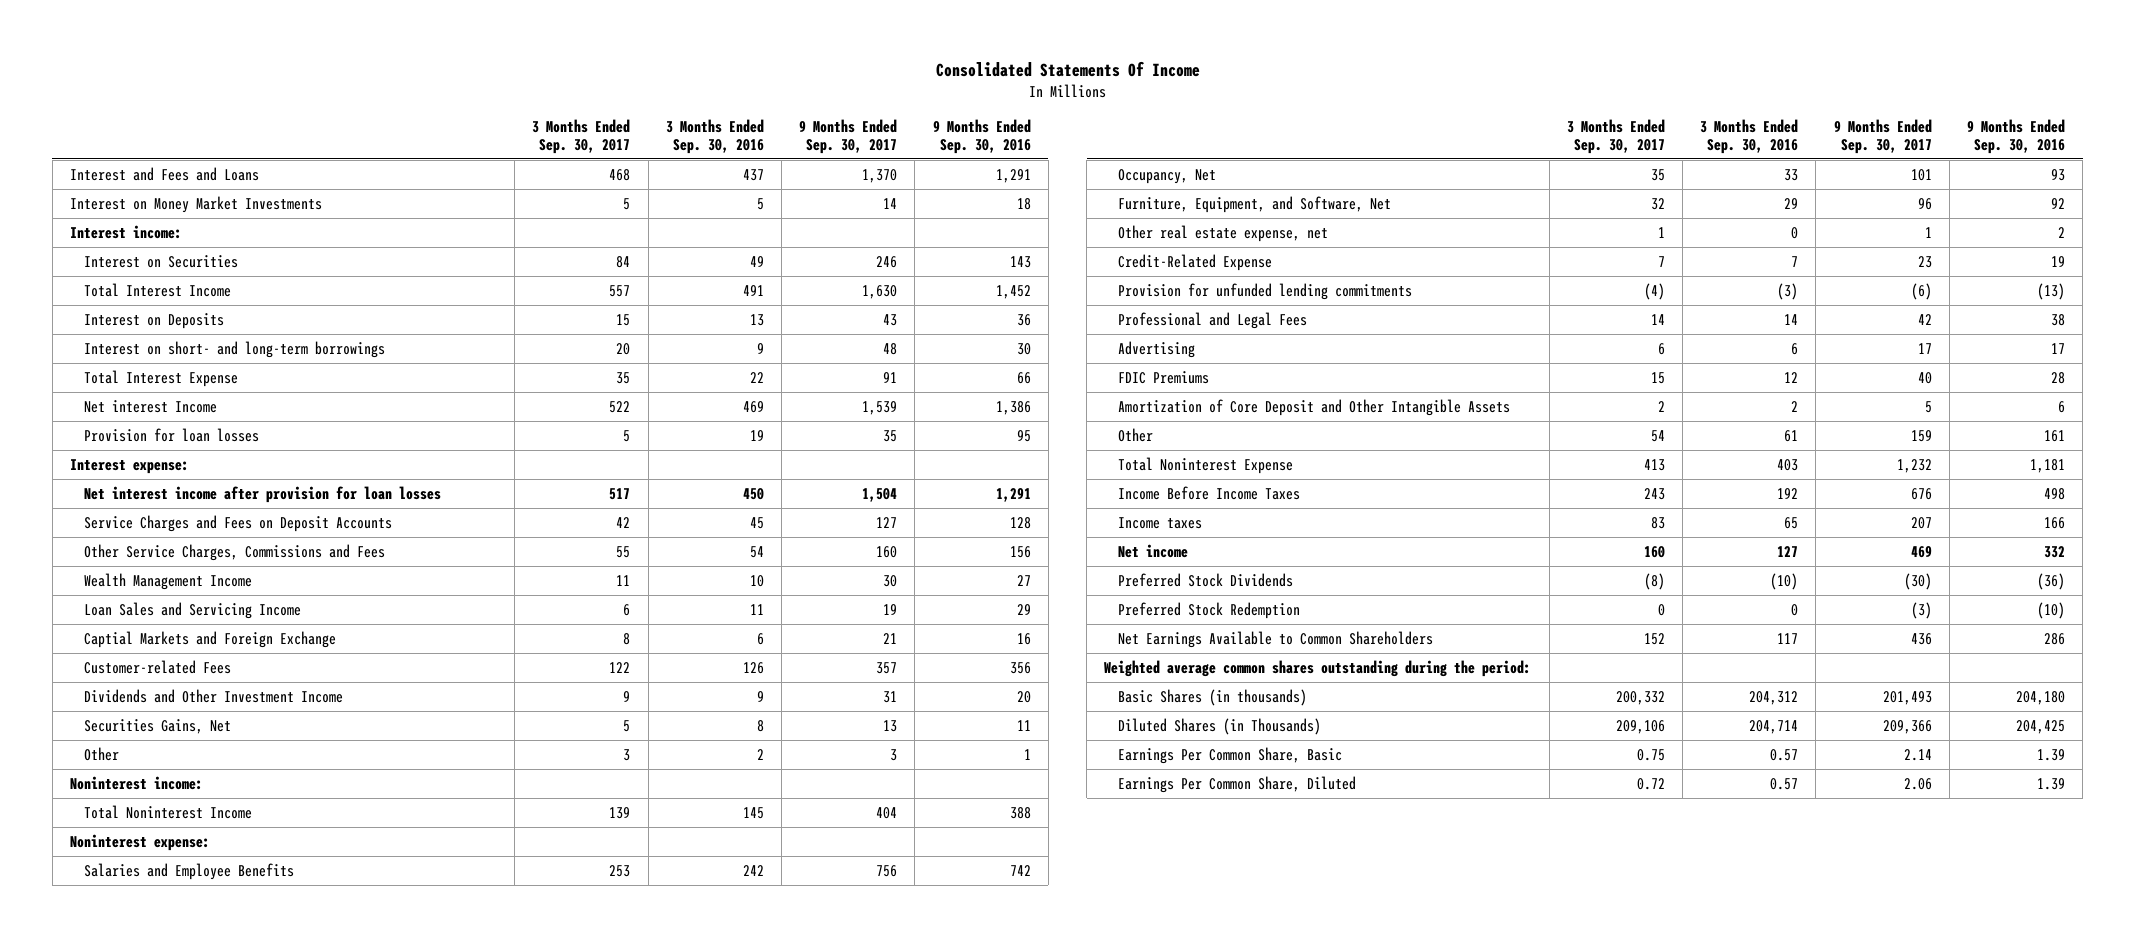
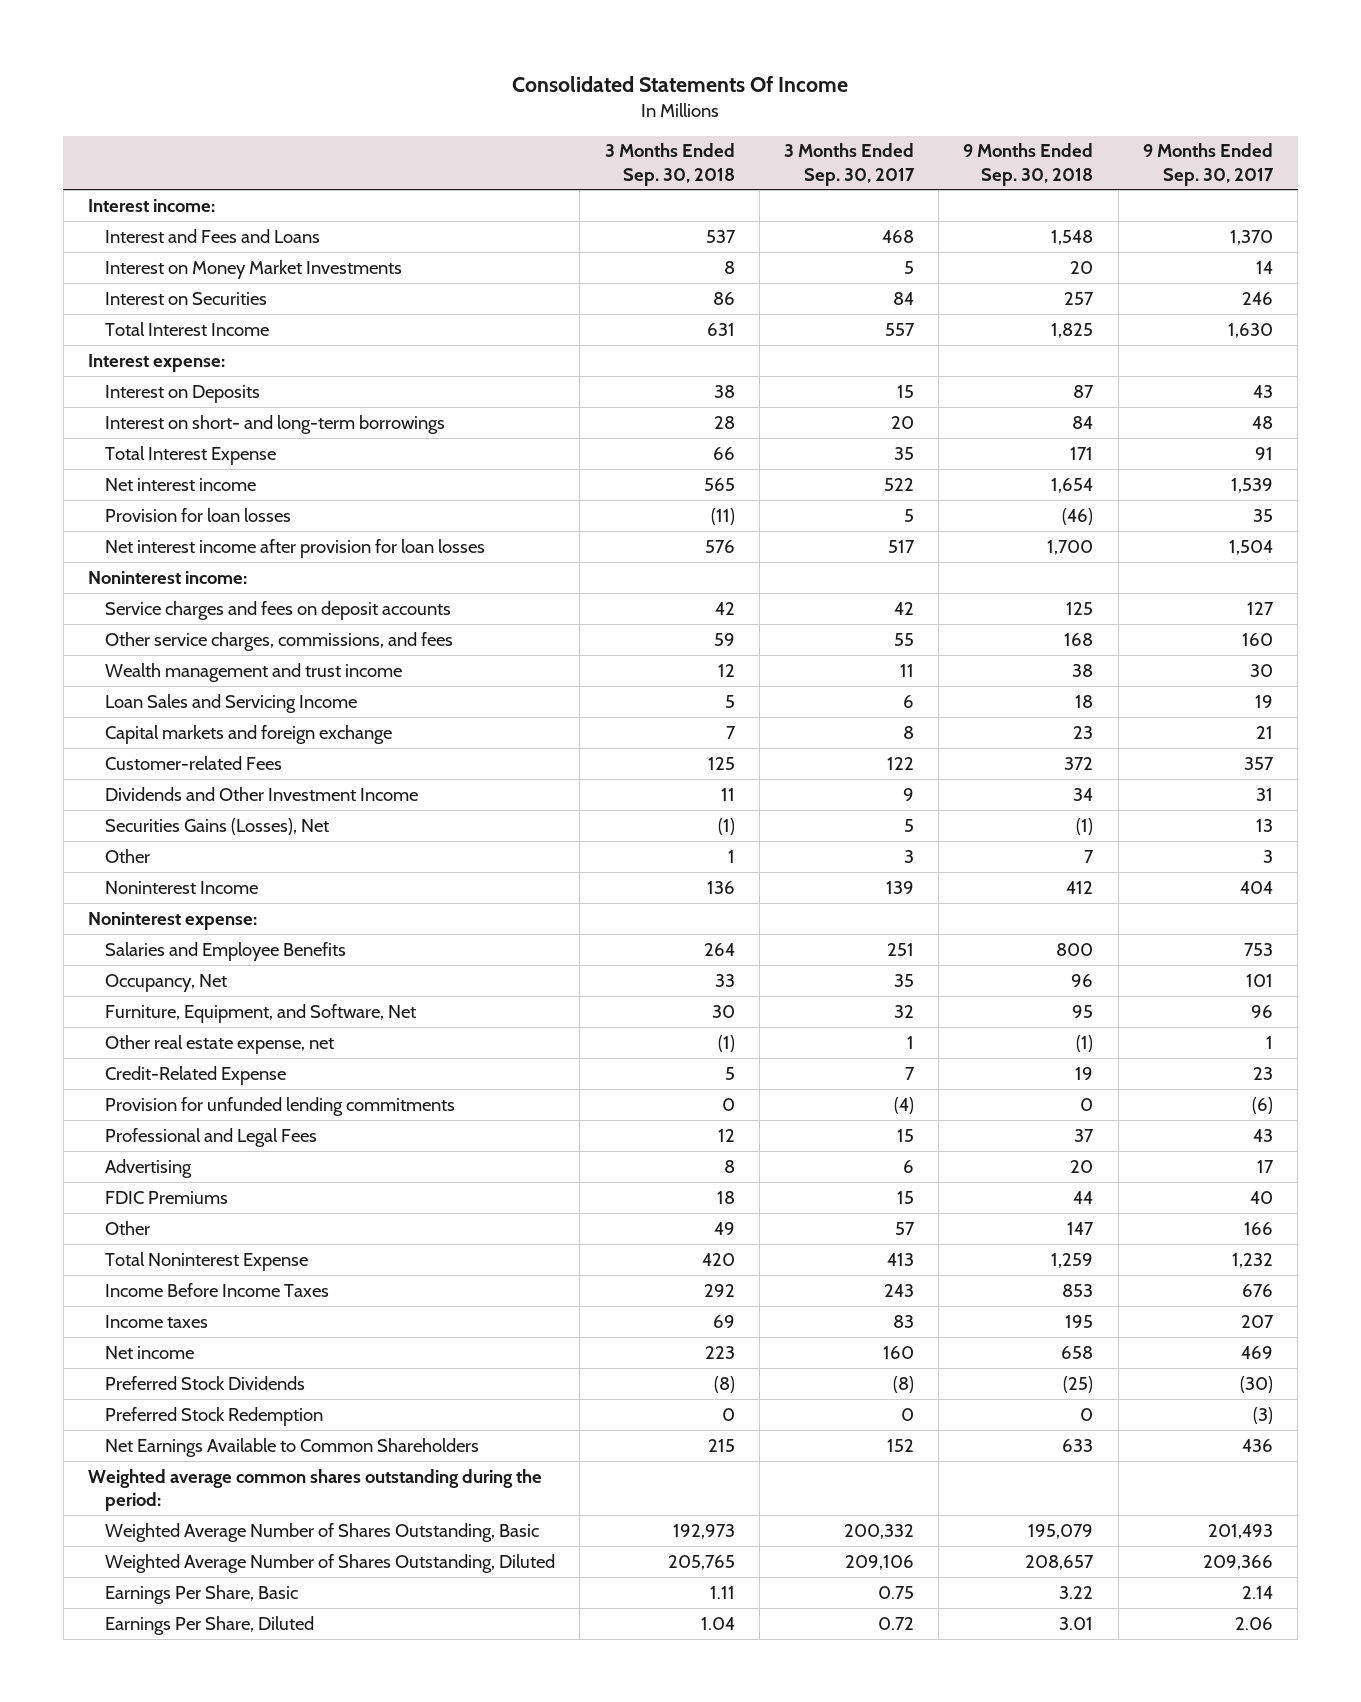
[665,118,764,154] 3 Months Ended Sep. 30, 2016 -> none
[932,118,1031,154] 9 Months Ended Sep. 30, 2016 -> none
none -> [604,143,735,186] 3 Months Ended Sep. 30, 2018
none -> [963,143,1094,186] 9 Months Ended Sep. 30, 2018
[70,224,183,239] Interest income: -> [87,198,215,212] Interest income:
[70,458,190,474] Interest expense: -> [87,353,225,372] Interest expense:
[83,399,217,413] Net interest Income -> [105,477,257,491] Net interest income
[70,775,204,790] Noninterest income: -> [87,570,247,584] Noninterest income:
[83,514,392,532] Service Charges and Fees on Deposit Accounts -> [105,600,452,620] Service charges and fees on deposit accounts
[83,543,385,561] Other Service Charges, Commissions and Fees -> [105,631,454,651] Other service charges, commissions, and fees
[83,572,252,590] Wealth Management Income -> [105,662,403,682] Wealth management and trust income
[83,630,336,648] Captial Markets and Foreign Exchange -> [105,724,393,744] Capital markets and foreign exchange
[83,718,231,734] Securities Gains, Net -> [105,817,330,835] Securities Gains (Losses), Net
[83,804,252,819] Total Noninterest Income -> [105,880,259,894] Noninterest Income
[609,864,631,877] 253 -> [887,942,915,956] 251
[876,864,898,877] 756 -> [1243,942,1273,956] 753
[1650,313,1665,325] 14 -> [897,1128,915,1142] 15
[1917,313,1932,325] 42 -> [1252,1128,1273,1142] 43
[1118,398,1511,416] Amortization of Core Deposit and Other Intangible Assets -> none
[1650,429,1665,442] 54 -> [895,1221,916,1235] 57
[1910,429,1932,442] 159 -> [1243,1221,1273,1235] 166
[1118,688,1308,706] Basic Shares (in thousands) -> [105,1522,540,1542] Weighted Average Number of Shares Outstanding, Basic
[1118,717,1322,735] Diluted Shares (in Thousands) -> [105,1553,556,1573] Weighted Average Number of Shares Outstanding, Diluted
[1118,746,1343,764] Earnings Per Common Share, Basic -> [105,1584,299,1604] Earnings Per Share, Basic
[1118,775,1357,793] Earnings Per Common Share, Diluted -> [105,1615,315,1635] Earnings Per Share, Diluted

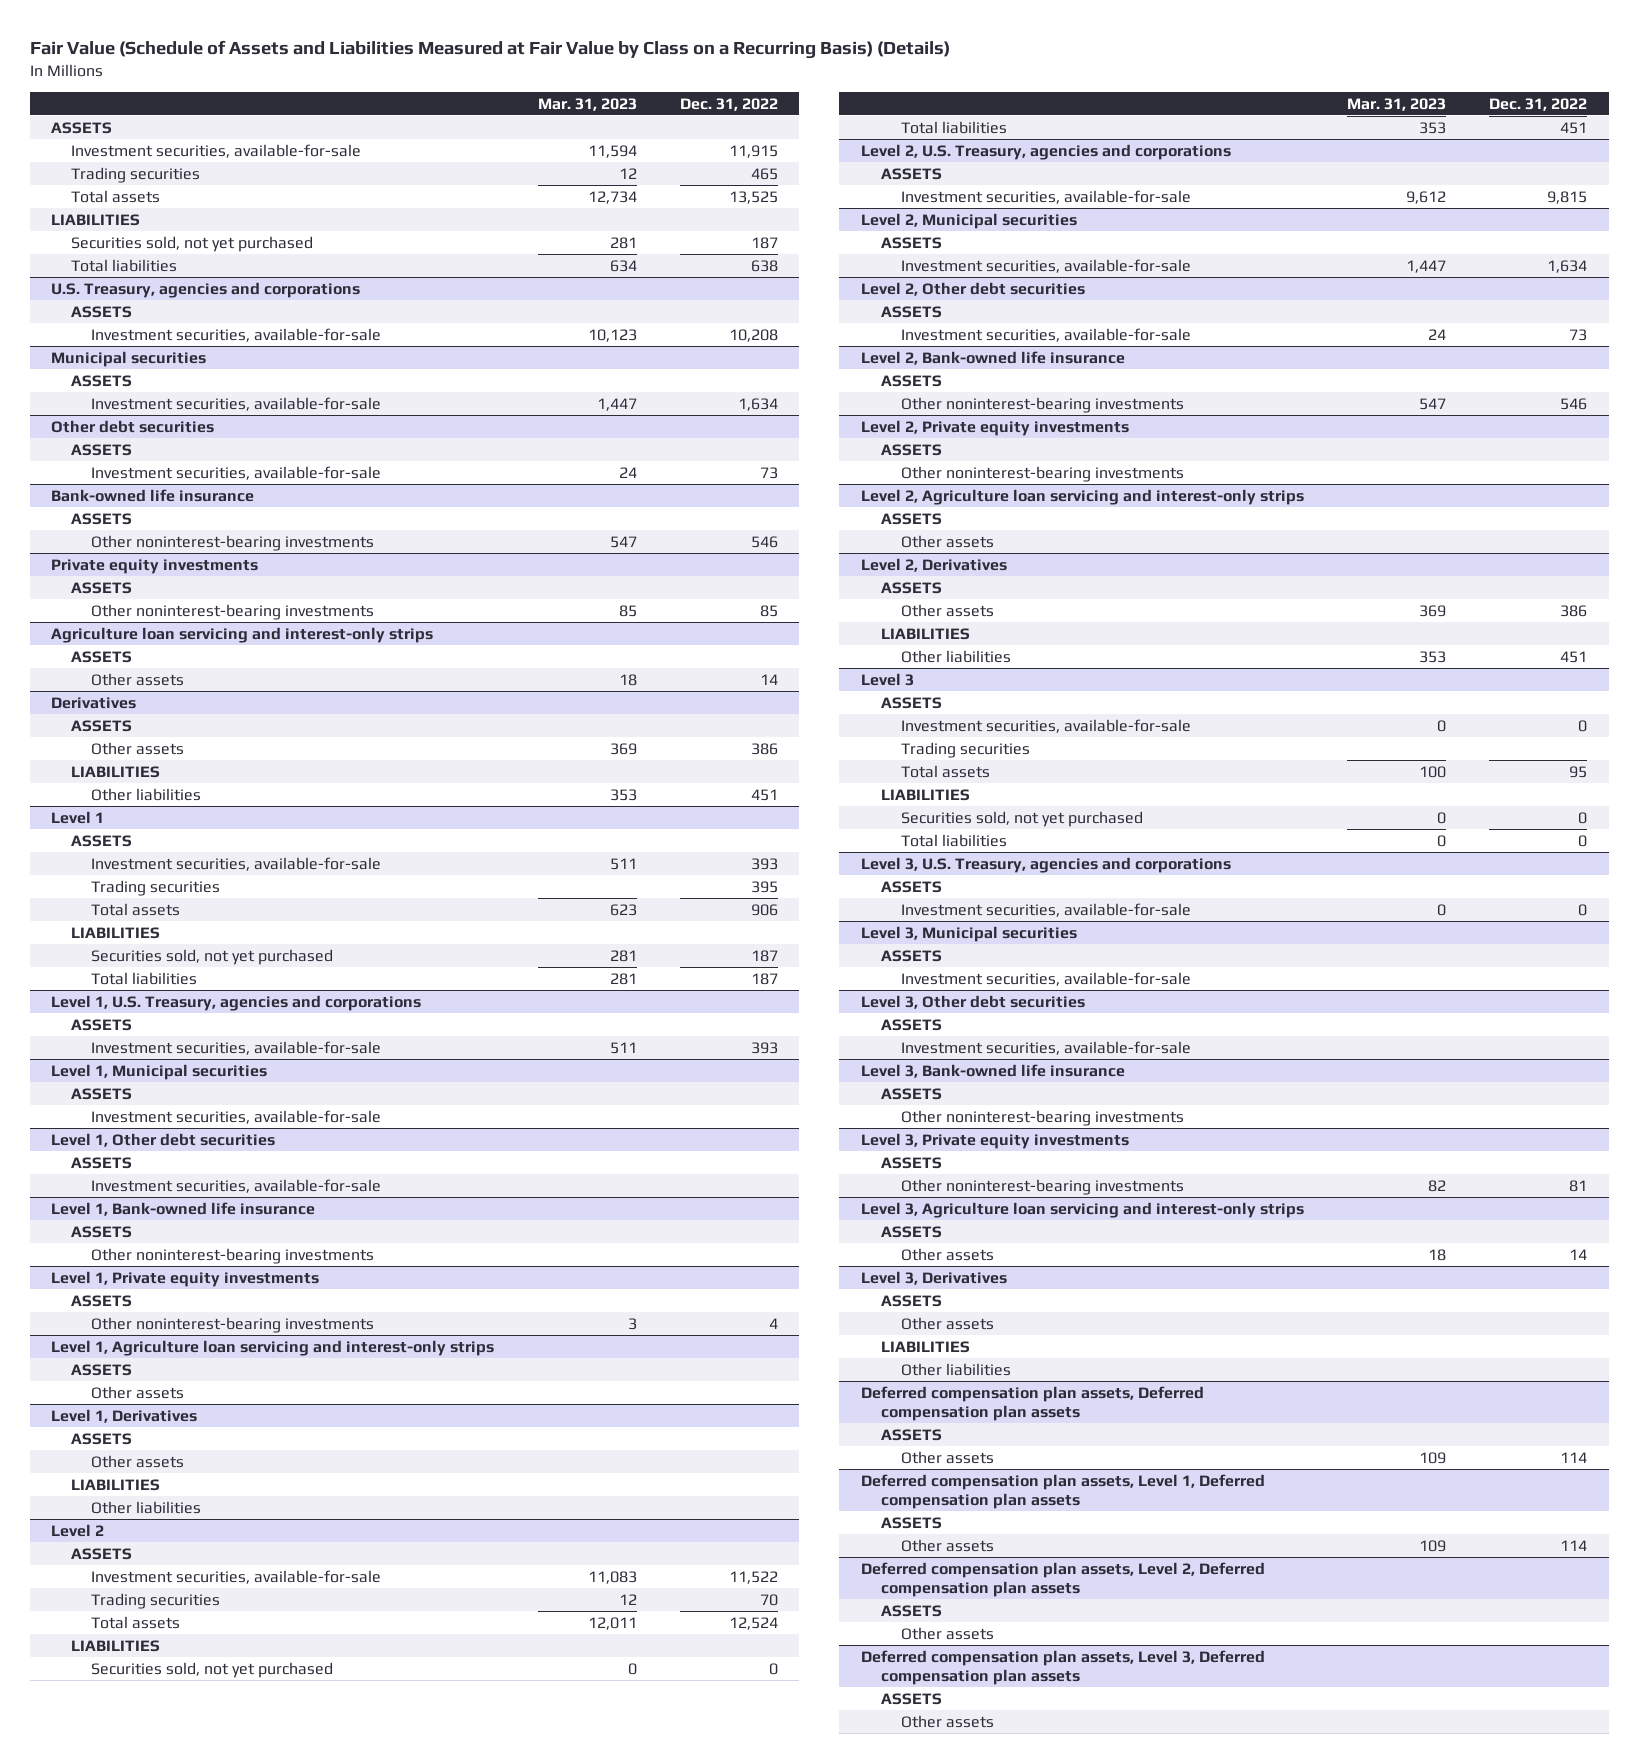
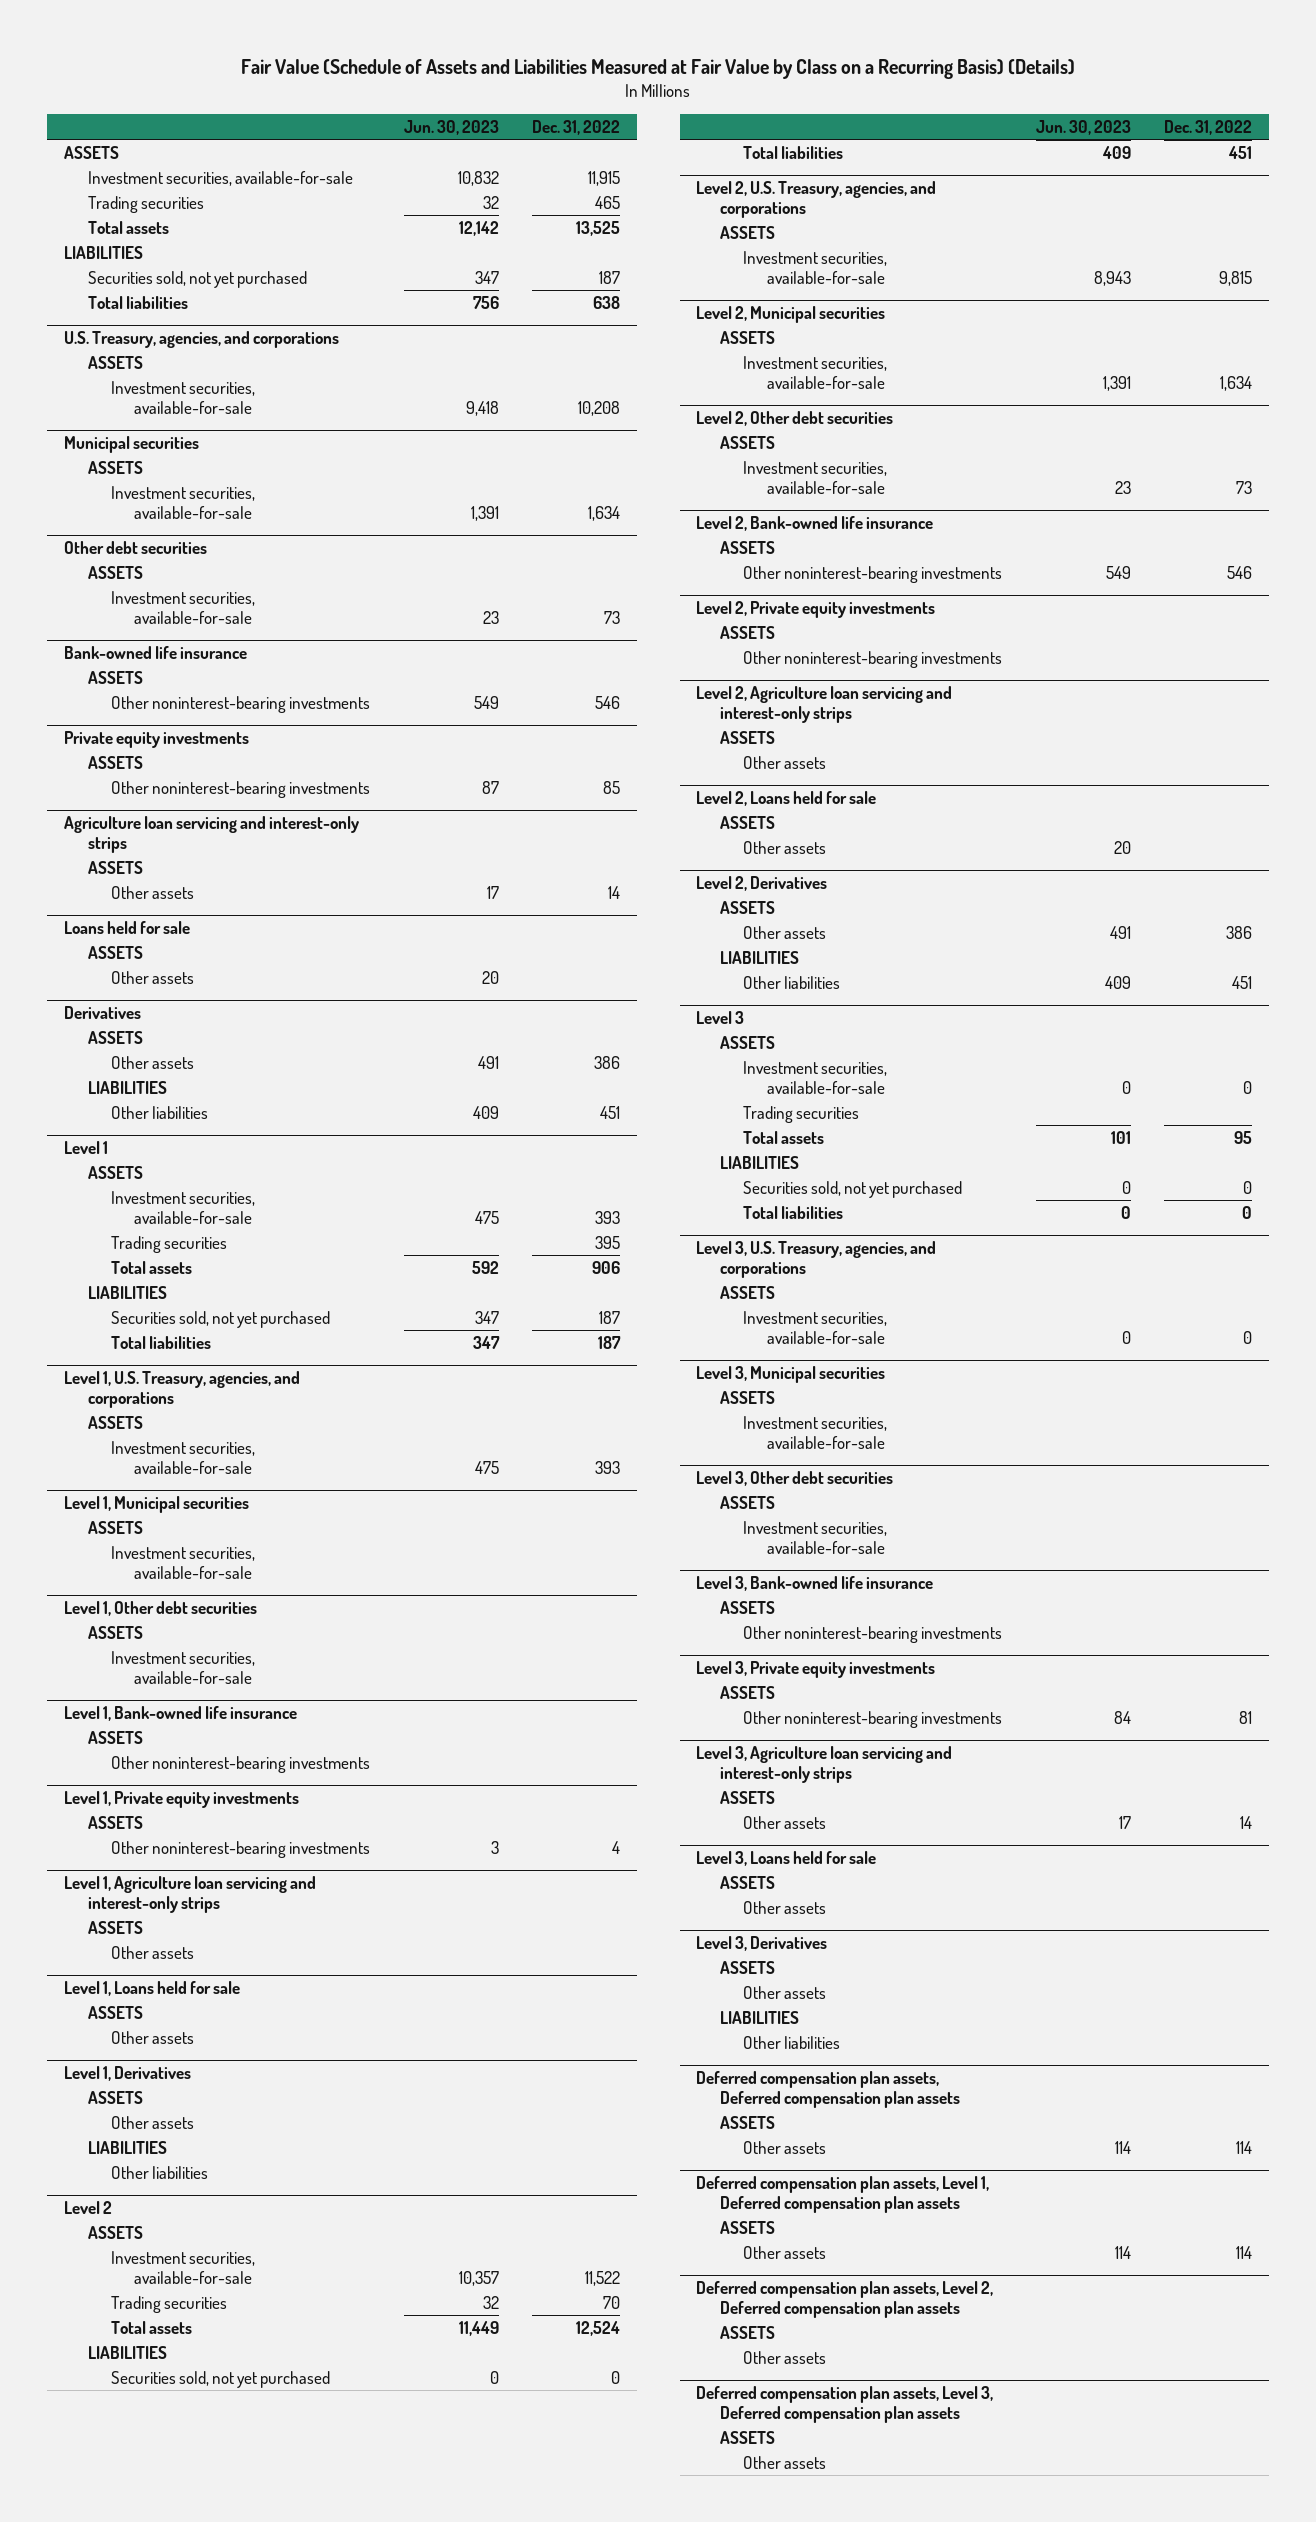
[537,97,637,111] Mar. 31, 2023 -> none
none -> [403,119,499,135] Jun. 30, 2023
[51,281,361,298] U.S. Treasury, agencies and corporations -> [64,330,340,348] U.S. Treasury, agencies, and corporations
none -> [64,920,191,934] Loans held for sale
none -> [87,945,143,959] ASSETS
none -> [111,970,195,984] Other assets
[51,994,422,1011] Level 1, U.S. Treasury, agencies and corporations -> [64,1370,301,1409] Level 1, U.S. Treasury, agencies, and corporations
none -> [64,1980,241,1996] Level 1, Loans held for sale
none -> [87,2005,143,2019] ASSETS
none -> [111,2030,195,2044] Other assets
[860,143,1231,160] Level 2, U.S. Treasury, agencies and corporations -> [696,180,937,219] Level 2, U.S. Treasury, agencies, and corporations
none -> [696,790,877,806] Level 2, Loans held for sale
none -> [719,815,775,829] ASSETS
none -> [743,840,827,854] Other assets
[860,856,1231,873] Level 3, U.S. Treasury, agencies and corporations -> [696,1240,937,1279] Level 3, U.S. Treasury, agencies, and corporations
none -> [696,1850,877,1866] Level 3, Loans held for sale
none -> [719,1875,775,1889] ASSETS
none -> [743,1900,827,1914] Other assets

